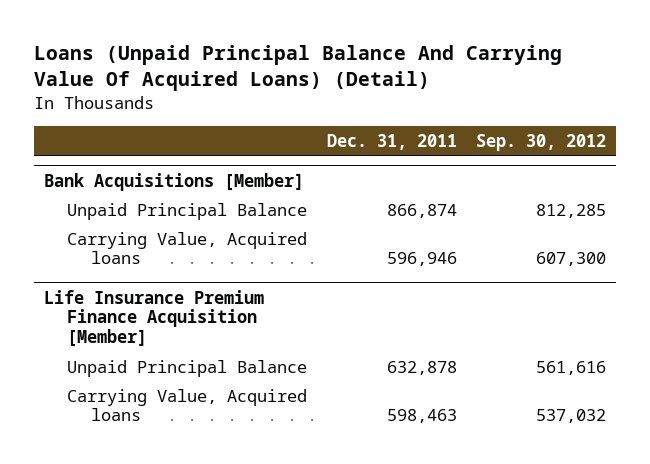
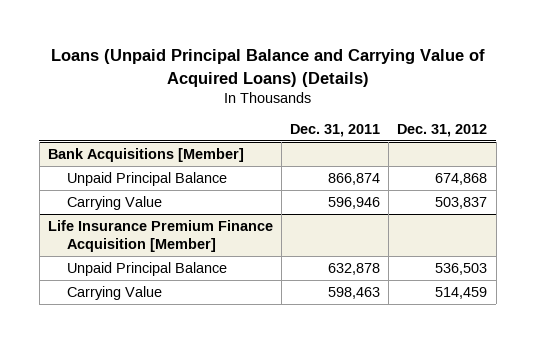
[34,45,563,92] Loans (Unpaid Principal Balance And Carrying Value Of Acquired Loans) (Detail) -> [50,49,485,87] Loans (Unpaid Principal Balance and Carrying Value of Acquired Loans) (Details)
[476,133,607,151] Sep. 30, 2012 -> none
none -> [397,124,488,138] Dec. 31, 2012
[67,231,308,265] Carrying Value, Acquired loans -> [66,195,162,210] Carrying Value
[67,388,308,422] Carrying Value, Acquired loans -> [66,285,162,300] Carrying Value

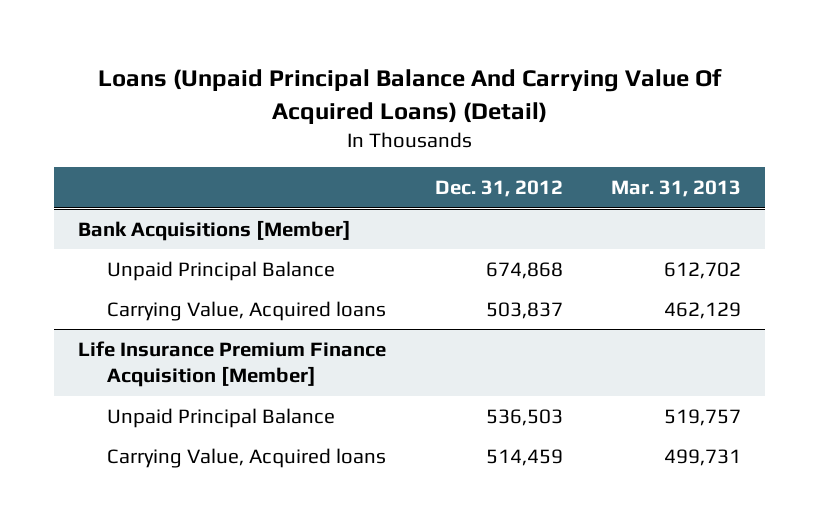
[50,49,485,87] Loans (Unpaid Principal Balance and Carrying Value of Acquired Loans) (Details) -> [97,68,722,124] Loans (Unpaid Principal Balance And Carrying Value Of Acquired Loans) (Detail)
[290,124,381,138] Dec. 31, 2011 -> none
none -> [610,180,741,198] Mar. 31, 2013
[66,195,162,210] Carrying Value -> [106,300,386,321] Carrying Value, Acquired loans
[66,285,162,300] Carrying Value -> [106,447,386,468] Carrying Value, Acquired loans

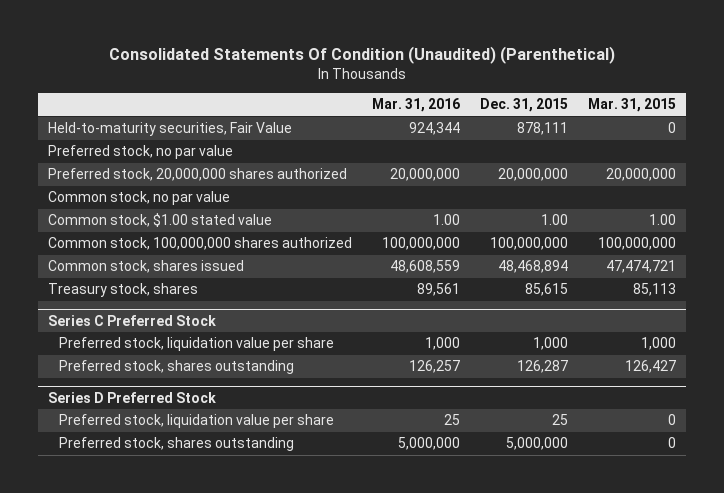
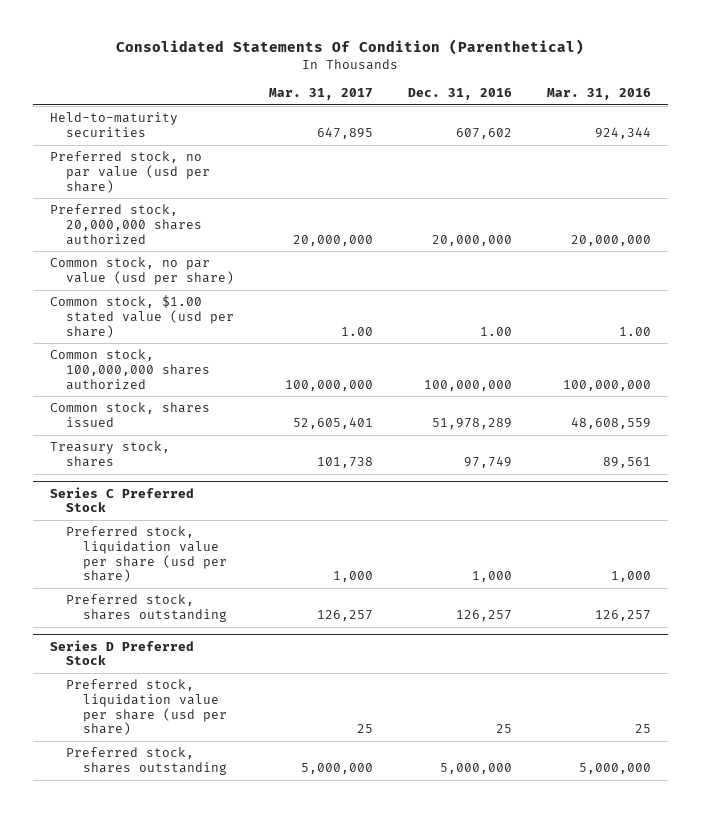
[109,45,616,64] Consolidated Statements Of Condition (Unaudited) (Parenthetical) -> [116,39,585,56] Consolidated Statements Of Condition (Parenthetical)
[480,98,569,113] Dec. 31, 2015 -> none
[588,98,677,113] Mar. 31, 2015 -> none
none -> [269,88,374,101] Mar. 31, 2017
none -> [407,88,512,101] Dec. 31, 2016
[48,122,293,137] Held-to-maturity securities, Fair Value -> [50,112,179,137] Held-to-maturity securities
[48,145,234,160] Preferred stock, no par value -> [50,151,211,193] Preferred stock, no par value (usd per share)
[48,191,231,206] Common stock, no par value -> [50,257,235,285] Common stock, no par value (usd per share)
[48,213,273,228] Common stock, $1.00 stated value -> [50,295,235,338] Common stock, $1.00 stated value (usd per share)
[59,337,335,352] Preferred stock, liquidation value per share -> [66,526,227,583] Preferred stock, liquidation value per share (usd per share)
[59,414,335,429] Preferred stock, liquidation value per share -> [66,679,227,736] Preferred stock, liquidation value per share (usd per share)

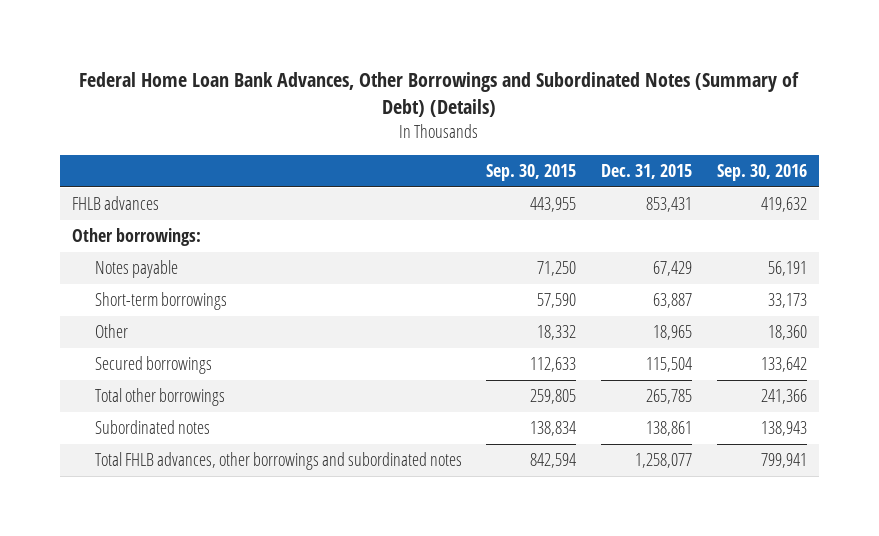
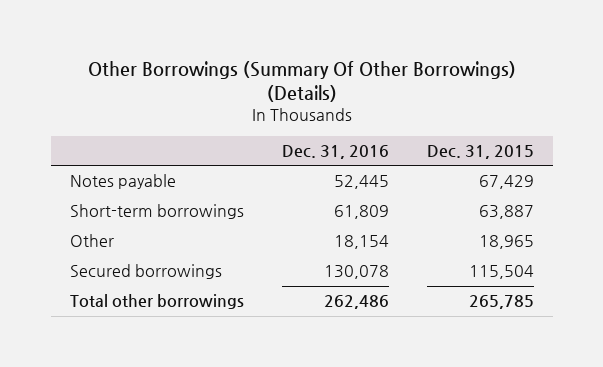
[79,71,800,117] Federal Home Loan Bank Advances, Other Borrowings and Subordinated Notes (Summary of Debt) (Details) -> [87,60,516,103] Other Borrowings (Summary Of Other Borrowings) (Details)
[486,164,577,182] Sep. 30, 2015 -> none
[716,164,807,182] Sep. 30, 2016 -> none
none -> [281,144,389,159] Dec. 31, 2016
[71,196,159,211] FHLB advances -> none
[71,228,201,247] Other borrowings: -> none
[94,420,210,435] Subordinated notes -> none
[94,452,462,471] Total FHLB advances, other borrowings and subordinated notes -> none

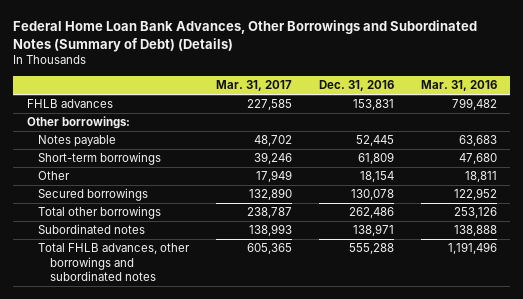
[87,60,516,103] Other Borrowings (Summary Of Other Borrowings) (Details) -> [13,19,478,52] Federal Home Loan Bank Advances, Other Borrowings and Subordinated Notes (Summary of Debt) (Details)
[426,144,534,159] Dec. 31, 2015 -> none
none -> [216,80,293,92] Mar. 31, 2017
none -> [420,80,497,92] Mar. 31, 2016
none -> [26,99,113,109] FHLB advances
none -> [26,116,130,130] Other borrowings:
none -> [38,224,146,235] Subordinated notes
none -> [38,243,191,281] Total FHLB advances, other borrowings and subordinated notes

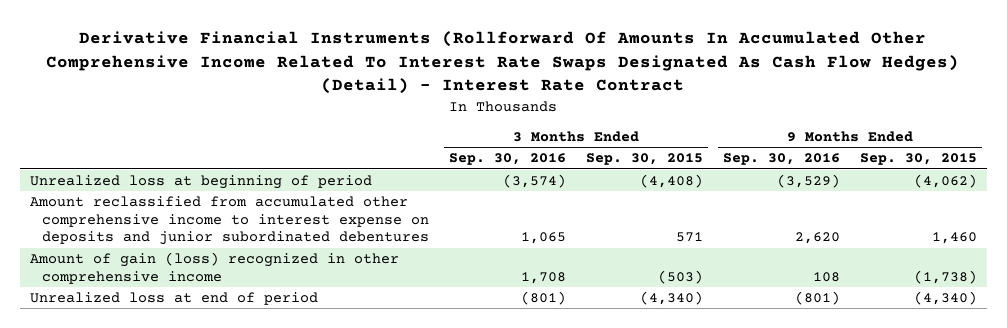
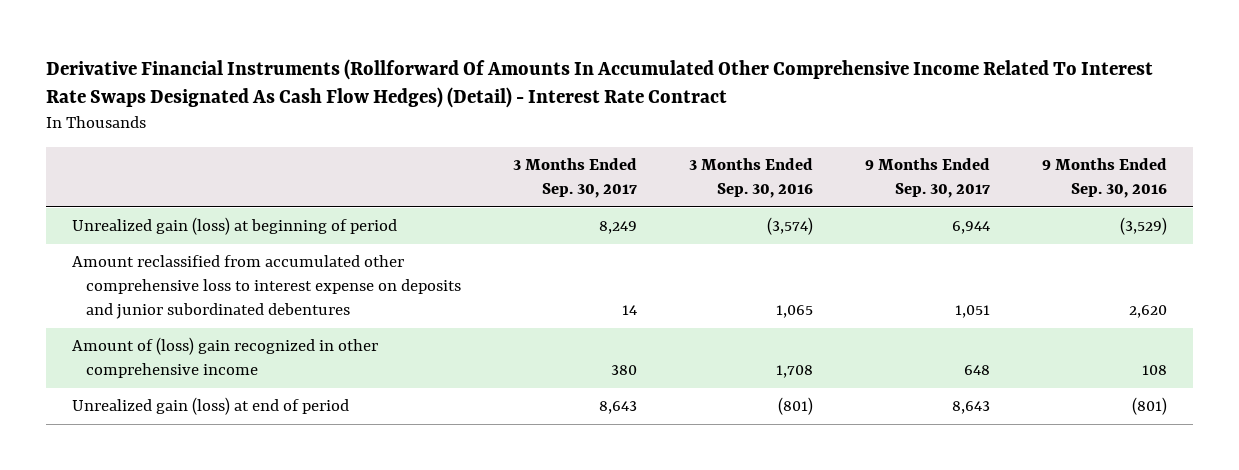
[586,153,704,166] Sep. 30, 2015 -> none
[859,153,977,166] Sep. 30, 2015 -> none
none -> [512,158,637,198] 3 Months Ended Sep. 30, 2017
none -> [864,158,990,198] 9 Months Ended Sep. 30, 2017
[30,175,373,190] Unrealized loss at beginning of period -> [72,217,398,236] Unrealized gain (loss) at beginning of period
[30,196,430,246] Amount reclassified from accumulated other comprehensive income to interest expense on deposits and junior subordinated debentures -> [72,255,461,319] Amount reclassified from accumulated other comprehensive loss to interest expense on deposits and junior subordinated debentures
[30,252,400,284] Amount of gain (loss) recognized in other comprehensive income -> [72,337,379,379] Amount of (loss) gain recognized in other comprehensive income
[30,292,319,306] Unrealized loss at end of period -> [72,397,350,416] Unrealized gain (loss) at end of period

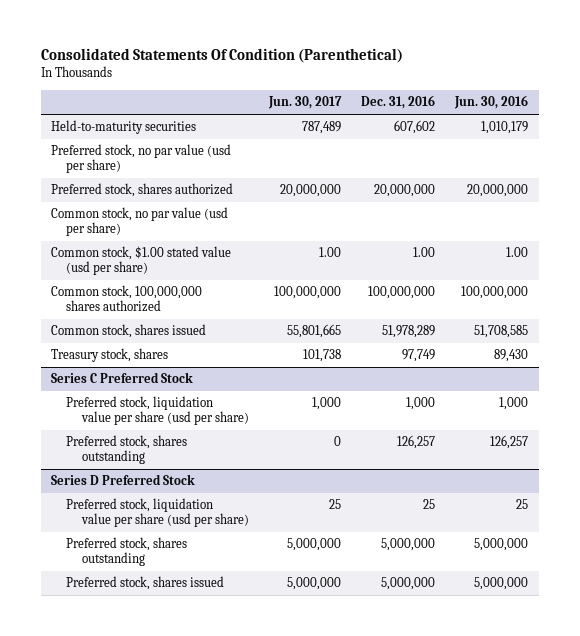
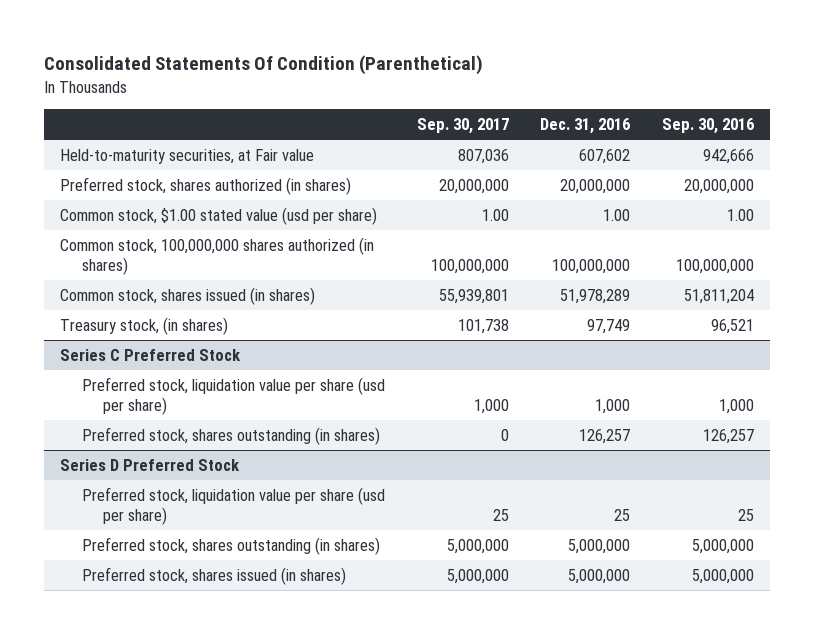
[267,96,342,110] Jun. 30, 2017 -> none
[454,95,529,110] Jun. 30, 2016 -> none
none -> [416,118,509,135] Sep. 30, 2017
none -> [661,118,754,135] Sep. 30, 2016
[51,144,232,174] Preferred stock, no par value (usd per share) -> none
[51,207,229,237] Common stock, no par value (usd per share) -> none
[51,120,197,135] Held-to-maturity securities -> [60,148,315,164] Held-to-maturity securities, at Fair value
[51,183,234,198] Preferred stock, shares authorized -> [60,176,352,195] Preferred stock, shares authorized (in shares)
[51,285,203,313] Common stock, 100,000,000 shares authorized -> [60,236,375,275] Common stock, 100,000,000 shares authorized (in shares)
[51,324,207,339] Common stock, shares issued -> [60,286,316,305] Common stock, shares issued (in shares)
[51,348,169,363] Treasury stock, shares -> [60,316,229,335] Treasury stock, (in shares)
[66,435,188,465] Preferred stock, shares outstanding -> [81,426,380,445] Preferred stock, shares outstanding (in shares)
[66,537,188,567] Preferred stock, shares outstanding -> [81,536,380,555] Preferred stock, shares outstanding (in shares)
[66,576,225,591] Preferred stock, shares issued -> [81,566,346,585] Preferred stock, shares issued (in shares)

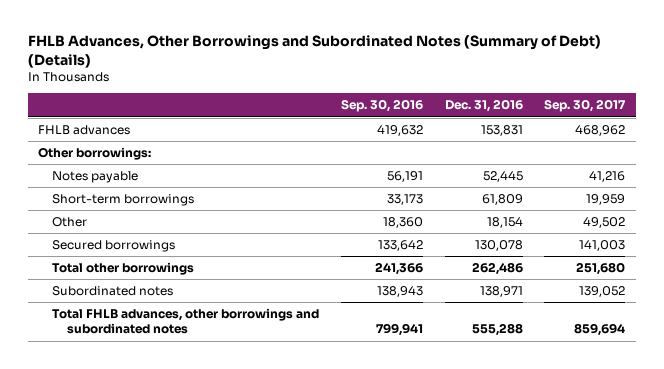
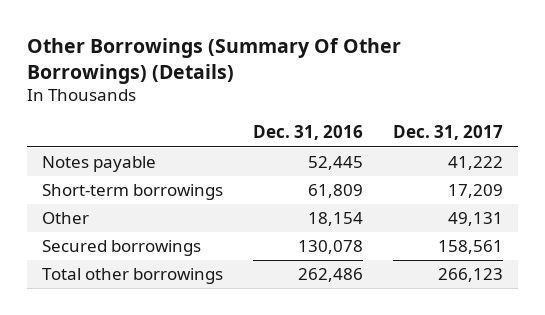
[27,35,601,68] FHLB Advances, Other Borrowings and Subordinated Notes (Summary of Debt) (Details) -> [26,37,401,84] Other Borrowings (Summary Of Other Borrowings) (Details)
[341,99,424,113] Sep. 30, 2016 -> none
[544,99,627,113] Sep. 30, 2017 -> none
none -> [393,125,504,141] Dec. 31, 2017
[38,125,131,136] FHLB advances -> none
[38,147,152,161] Other borrowings: -> none
[52,286,174,297] Subordinated notes -> none
[52,308,320,335] Total FHLB advances, other borrowings and subordinated notes -> none

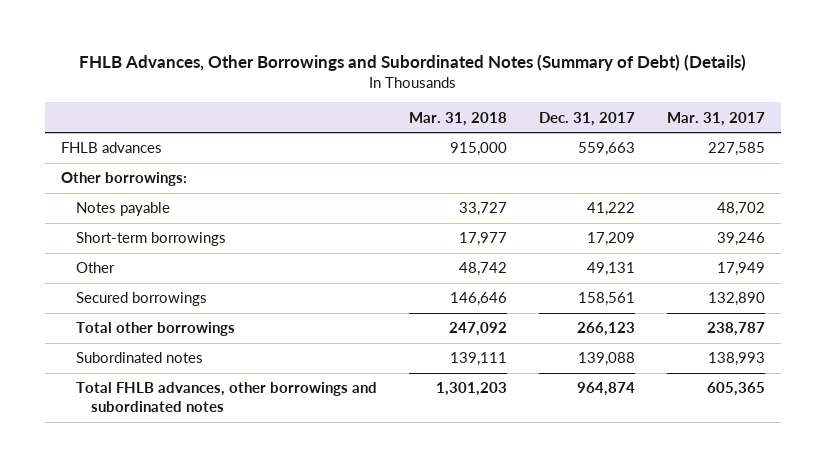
[26,37,401,84] Other Borrowings (Summary Of Other Borrowings) (Details) -> [79,54,747,72] FHLB Advances, Other Borrowings and Subordinated Notes (Summary of Debt) (Details)
[253,125,364,141] Dec. 31, 2016 -> none
none -> [409,111,508,126] Mar. 31, 2018
none -> [666,111,765,126] Mar. 31, 2017
none -> [61,142,163,154] FHLB advances
none -> [61,172,188,187] Other borrowings:
none -> [76,352,204,364] Subordinated notes
none -> [76,382,378,413] Total FHLB advances, other borrowings and subordinated notes

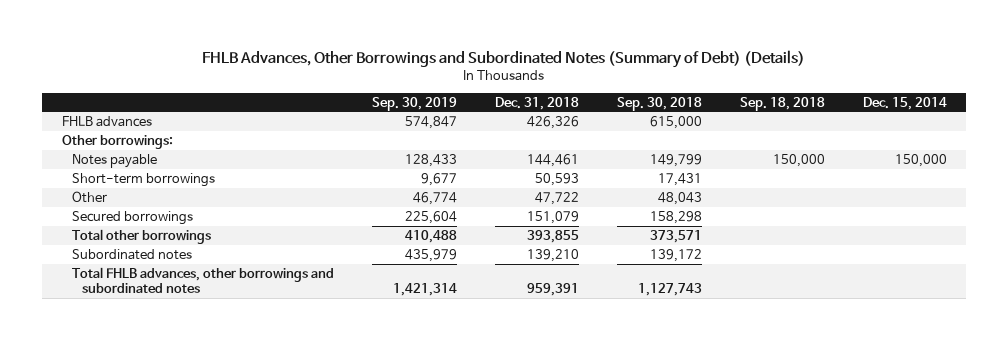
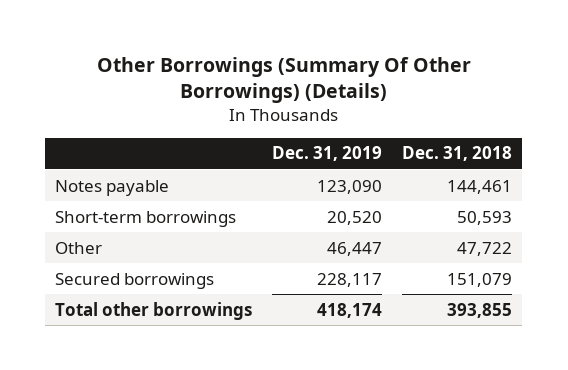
[202,49,806,68] FHLB Advances, Other Borrowings and Subordinated Notes (Summary of Debt) (Details) -> [96,56,471,103] Other Borrowings (Summary Of Other Borrowings) (Details)
[371,96,457,111] Sep. 30, 2019 -> none
[616,96,702,111] Sep. 30, 2018 -> none
[739,96,825,111] Sep. 18, 2018 -> none
[862,96,947,110] Dec. 15, 2014 -> none
none -> [272,146,383,162] Dec. 31, 2019
[61,115,152,127] FHLB advances -> none
[61,134,173,149] Other borrowings: -> none
[71,248,192,260] Subordinated notes -> none
[71,266,334,293] Total FHLB advances, other borrowings and subordinated notes -> none

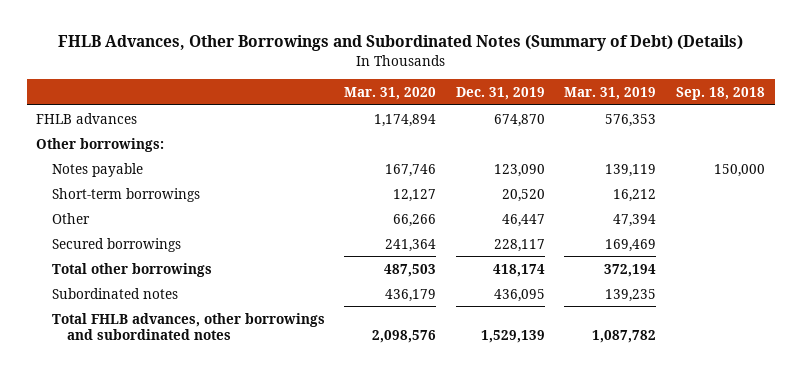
[96,56,471,103] Other Borrowings (Summary Of Other Borrowings) (Details) -> [57,35,743,52] FHLB Advances, Other Borrowings and Subordinated Notes (Summary of Debt) (Details)
[402,146,513,162] Dec. 31, 2018 -> none
none -> [344,86,437,100] Mar. 31, 2020
none -> [564,86,657,100] Mar. 31, 2019
none -> [676,86,766,100] Sep. 18, 2018
none -> [36,112,138,124] FHLB advances
none -> [36,137,165,152] Other borrowings:
none -> [51,287,178,299] Subordinated notes
none -> [51,312,325,341] Total FHLB advances, other borrowings and subordinated notes

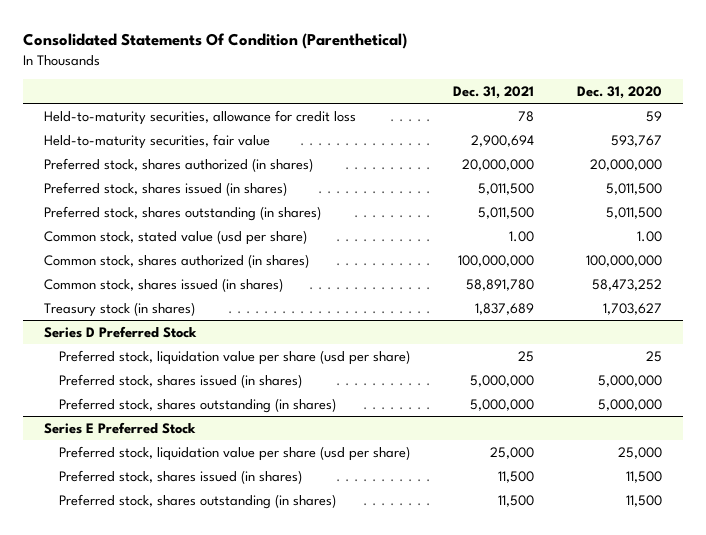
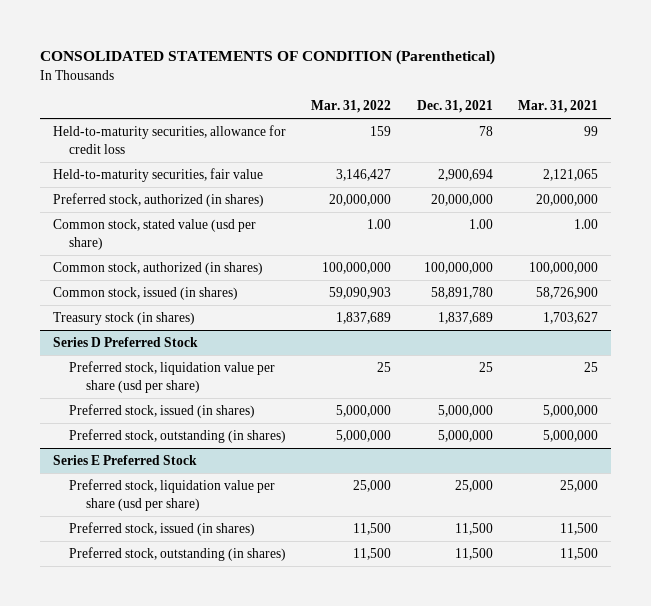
[22,33,407,50] Consolidated Statements Of Condition (Parenthetical) -> [40,50,496,66] CONSOLIDATED STATEMENTS OF CONDITION (Parenthetical)
[576,86,662,100] Dec. 31, 2020 -> none
none -> [311,100,392,114] Mar. 31, 2022
none -> [517,100,598,114] Mar. 31, 2021
[44,181,288,196] Preferred stock, shares issued (in shares) -> none
[44,205,322,221] Preferred stock, shares outstanding (in shares) -> none
[44,157,314,172] Preferred stock, shares authorized (in shares) -> [52,192,264,207] Preferred stock, authorized (in shares)
[44,253,310,268] Common stock, shares authorized (in shares) -> [52,261,263,275] Common stock, authorized (in shares)
[44,277,284,292] Common stock, shares issued (in shares) -> [52,286,238,300] Common stock, issued (in shares)
[58,373,302,388] Preferred stock, shares issued (in shares) -> [69,403,256,418] Preferred stock, issued (in shares)
[58,397,336,413] Preferred stock, shares outstanding (in shares) -> [69,428,287,443] Preferred stock, outstanding (in shares)
[58,469,302,484] Preferred stock, shares issued (in shares) -> [69,521,256,536] Preferred stock, issued (in shares)
[58,493,336,509] Preferred stock, shares outstanding (in shares) -> [69,546,287,561] Preferred stock, outstanding (in shares)

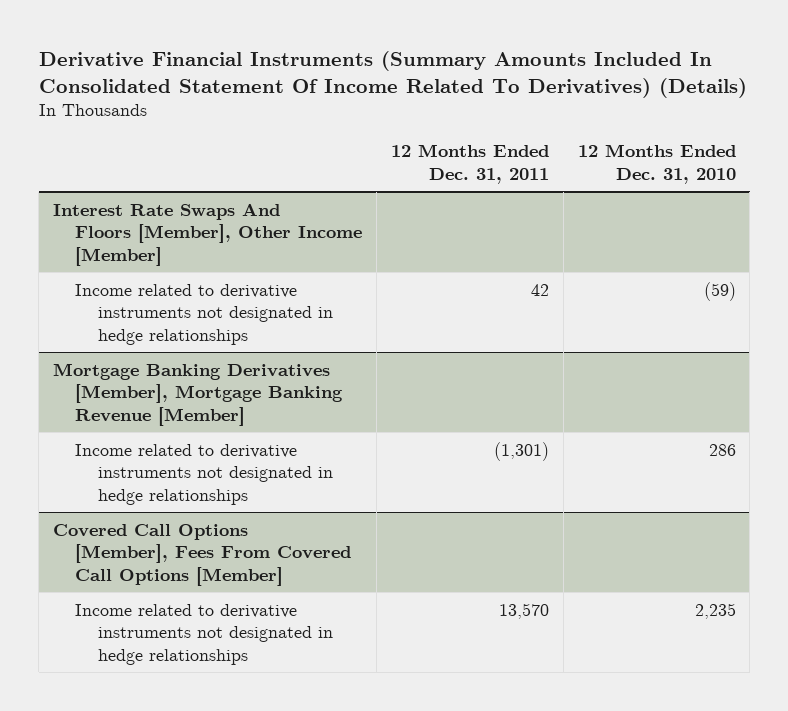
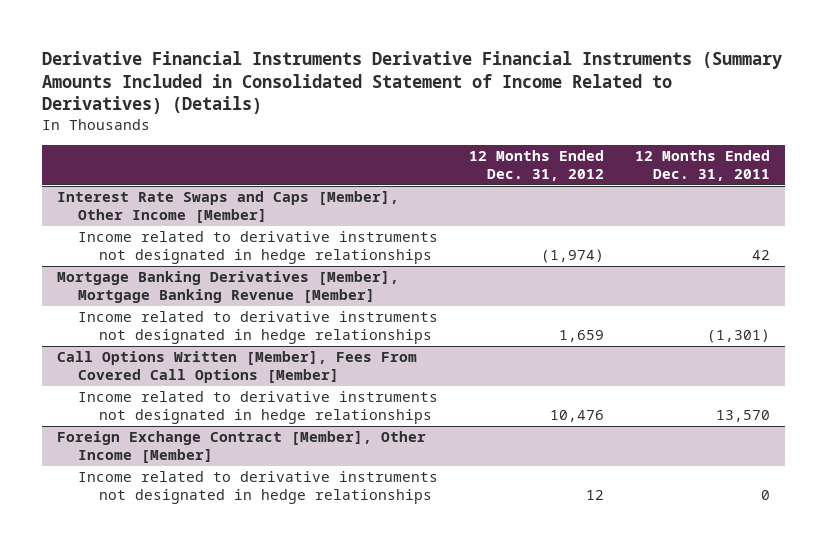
[38,50,747,98] Derivative Financial Instruments (Summary Amounts Included In Consolidated Statement Of Income Related To Derivatives) (Details) -> [41,50,782,115] Derivative Financial Instruments Derivative Financial Instruments (Summary Amounts Included in Consolidated Statement of Income Related to Derivatives) (Details)
[577,144,736,184] 12 Months Ended Dec. 31, 2010 -> none
none -> [468,150,604,182] 12 Months Ended Dec. 31, 2012
[52,202,363,266] Interest Rate Swaps And Floors [Member], Other Income [Member] -> [57,191,400,224] Interest Rate Swaps and Caps [Member], Other Income [Member]
[52,523,352,586] Covered Call Options [Member], Fees From Covered Call Options [Member] -> [57,351,418,384] Call Options Written [Member], Fees From Covered Call Options [Member]
none -> [57,431,427,464] Foreign Exchange Contract [Member], Other Income [Member]
none -> [78,471,439,505] Income related to derivative instruments not designated in hedge relationships

